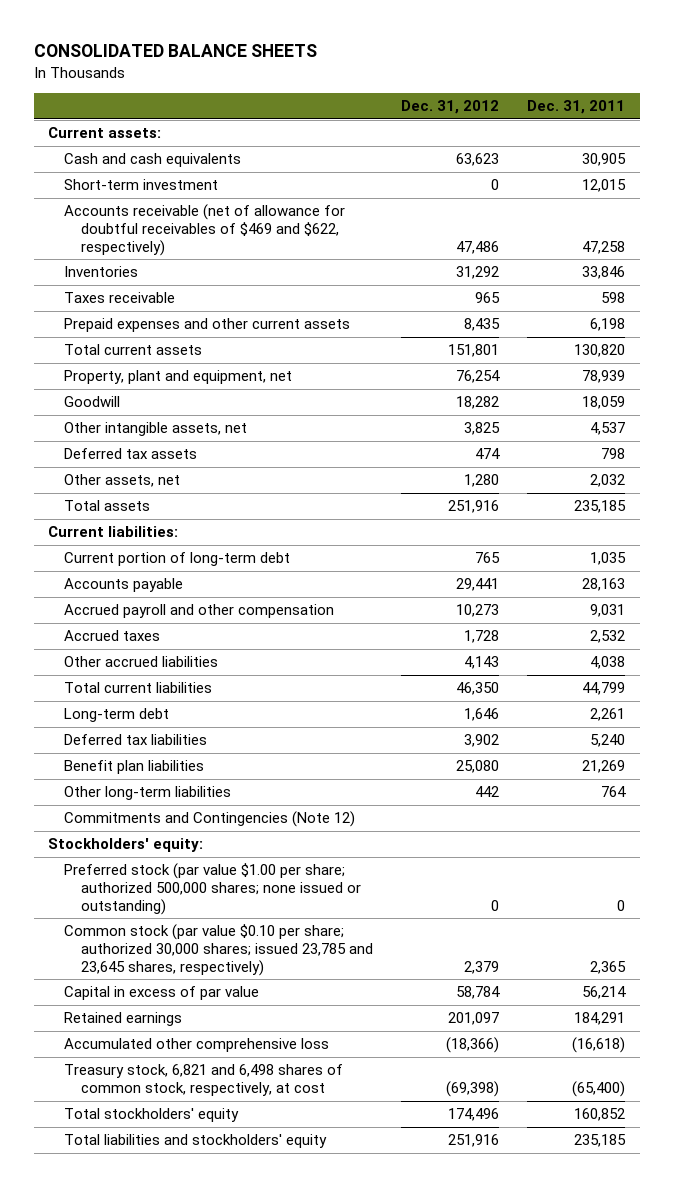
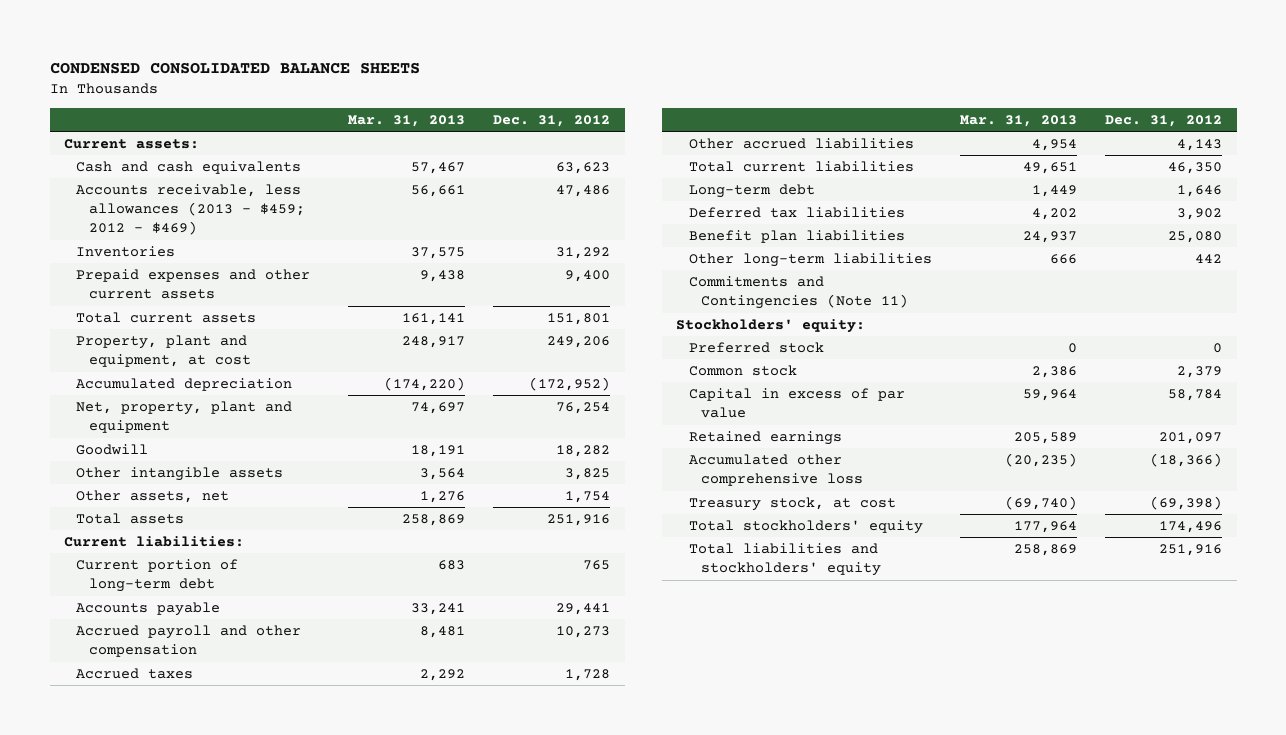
[34,44,318,58] CONSOLIDATED BALANCE SHEETS -> [49,61,420,74] CONDENSED CONSOLIDATED BALANCE SHEETS
[527,100,626,115] Dec. 31, 2011 -> none
none -> [347,114,465,127] Mar. 31, 2013
[64,179,219,191] Short-term investment -> none
[64,204,346,256] Accounts receivable (net of allowance for doubtful receivables of $469 and $622, respectively) -> [76,184,306,236] Accounts receivable, less allowances (2013 - $459; 2012 - $469)
[64,292,176,304] Taxes receivable -> none
[464,318,501,332] 8,435 -> [565,270,611,283] 9,400
none -> [76,335,252,368] Property, plant and equipment, at cost
none -> [76,378,293,392] Accumulated depreciation
[64,370,293,385] Property, plant and equipment, net -> [76,401,293,434] Net, property, plant and equipment
[64,448,198,460] Deferred tax assets -> none
[64,422,248,437] Other intangible assets, net -> [76,467,284,482] Other intangible assets
[464,474,500,488] 1,280 -> [565,491,611,504] 1,754
[64,811,356,828] Commitments and Contingencies (Note 12) -> [688,276,909,310] Commitments and Contingencies (Note 11)
[64,863,361,915] Preferred stock (par value $1.00 per share; authorized 500,000 shares; none issued or outstanding) -> [688,342,824,354] Preferred stock
[64,924,373,976] Common stock (par value $0.10 per share; authorized 30,000 shares; issued 23,785 and 23,645 shares, respectively) -> [688,365,797,377] Common stock
[64,1064,344,1097] Treasury stock, 6,821 and 6,498 shares of common stock, respectively, at cost -> [688,497,896,512] Treasury stock, at cost

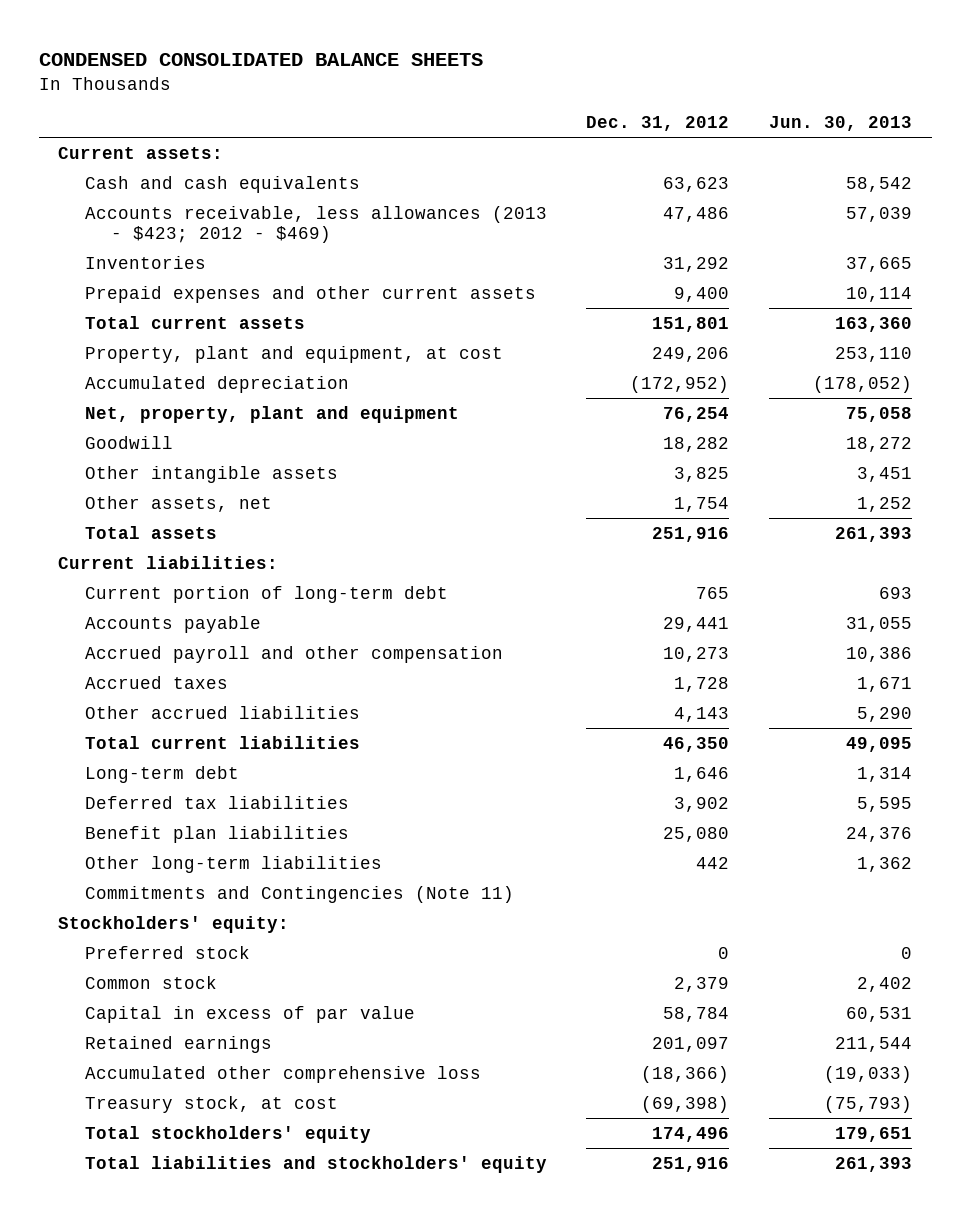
[347,114,465,127] Mar. 31, 2013 -> none
none -> [768,116,912,132] Jun. 30, 2013
[76,184,306,236] Accounts receivable, less allowances (2013 - $459; 2012 - $469) -> [84,205,547,244] Accounts receivable, less allowances (2013 - $423; 2012 - $469)

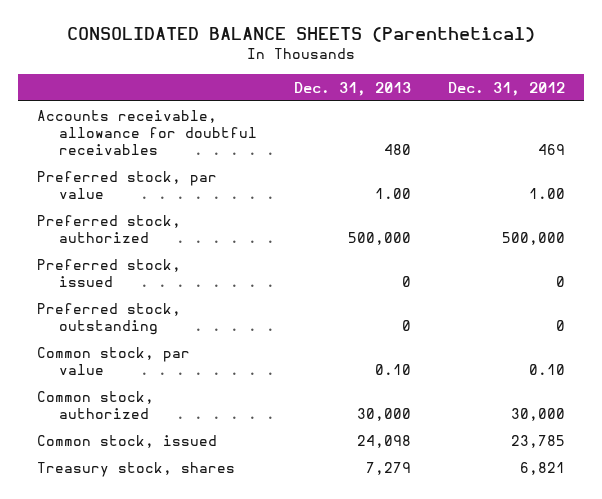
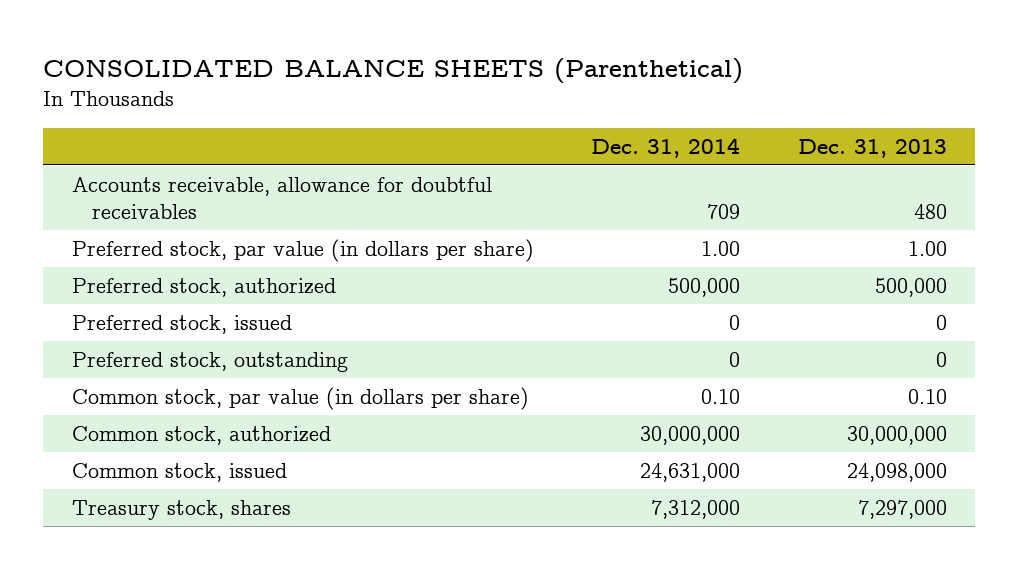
[448,81,566,96] Dec. 31, 2012 -> none
none -> [591,137,741,158] Dec. 31, 2014
[36,171,217,199] Preferred stock, par value -> [71,238,534,262] Preferred stock, par value (in dollars per share)
[36,347,190,375] Common stock, par value -> [71,386,529,410] Common stock, par value (in dollars per share)
[356,407,411,421] 30,000 -> [846,425,947,445] 30,000,000
[356,435,411,449] 24,098 -> [846,462,947,482] 24,098,000
[365,462,411,476] 7,279 -> [857,499,947,519] 7,297,000

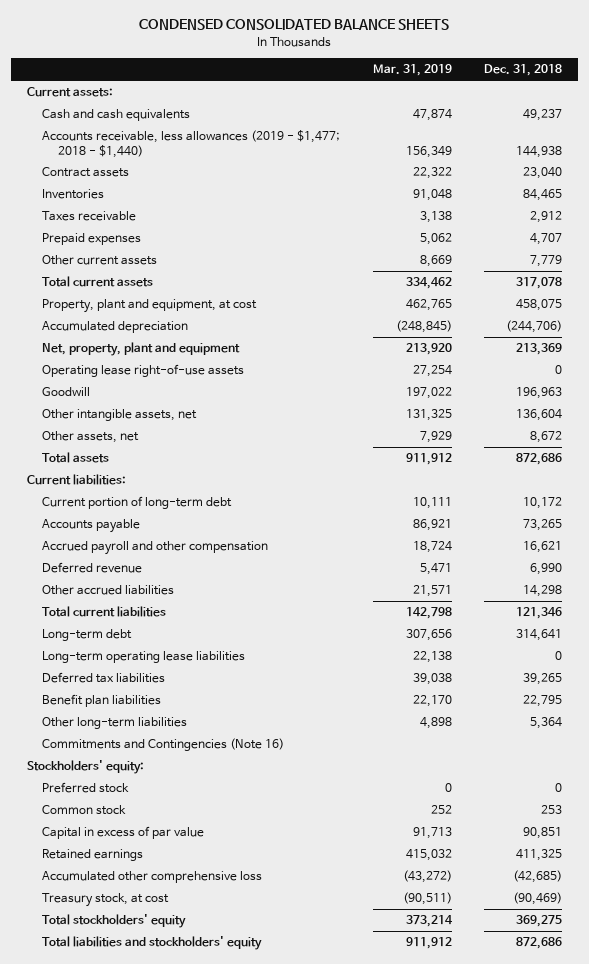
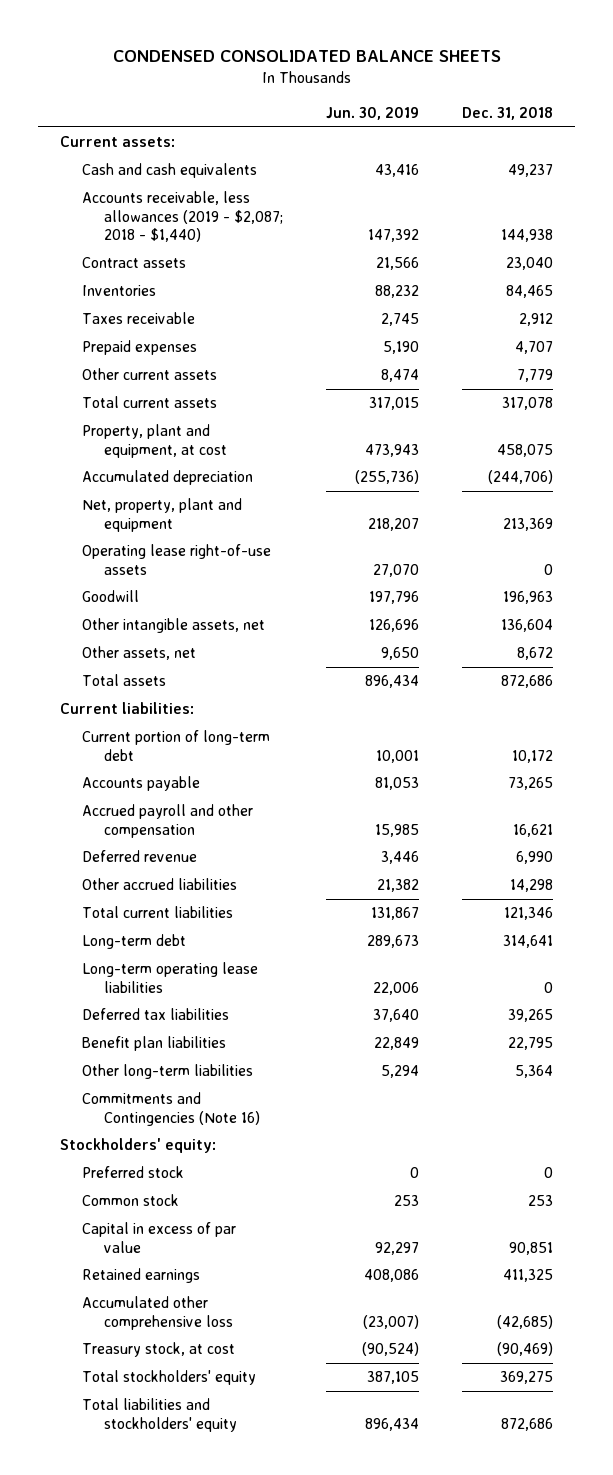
[372,64,452,77] Mar. 31, 2019 -> none
none -> [326,107,420,121] Jun. 30, 2019
[42,130,341,158] Accounts receivable, less allowances (2019 - $1,477; 2018 - $1,440) -> [81,191,284,243] Accounts receivable, less allowances (2019 - $2,087; 2018 - $1,440)

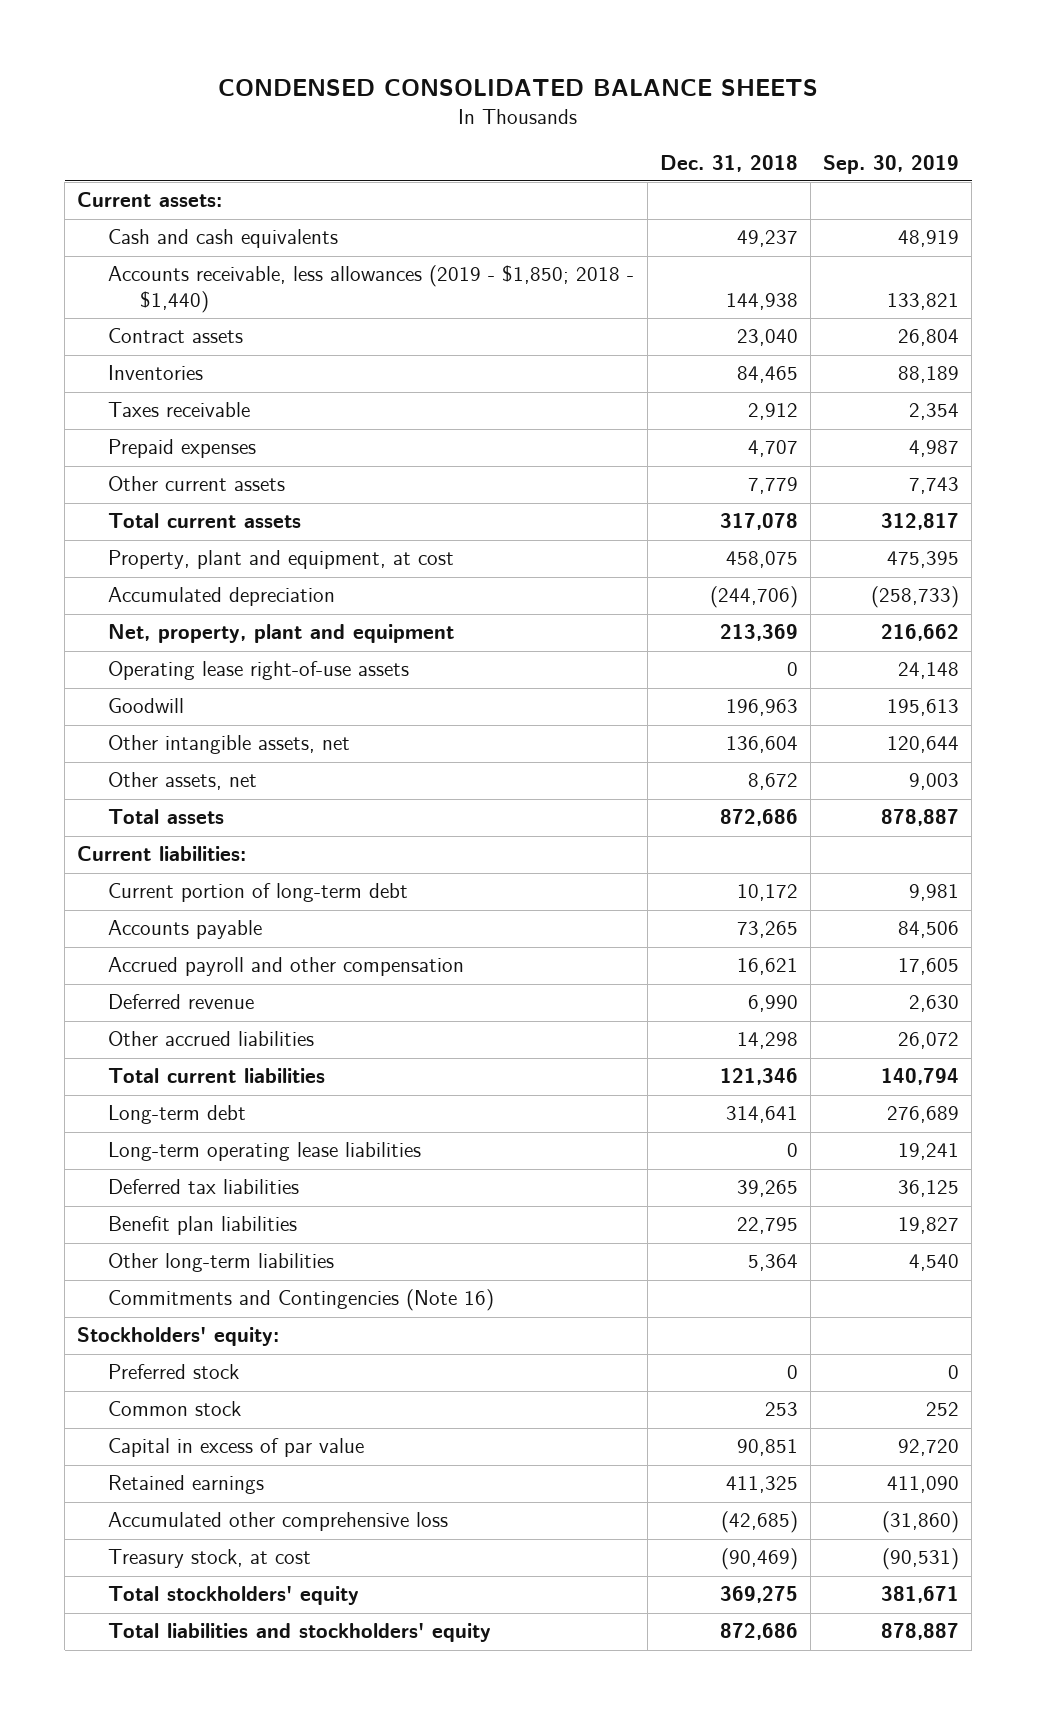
[326,107,420,121] Jun. 30, 2019 -> none
none -> [823,154,960,174] Sep. 30, 2019
[81,191,284,243] Accounts receivable, less allowances (2019 - $2,087; 2018 - $1,440) -> [108,265,635,313] Accounts receivable, less allowances (2019 - $1,850; 2018 - $1,440)

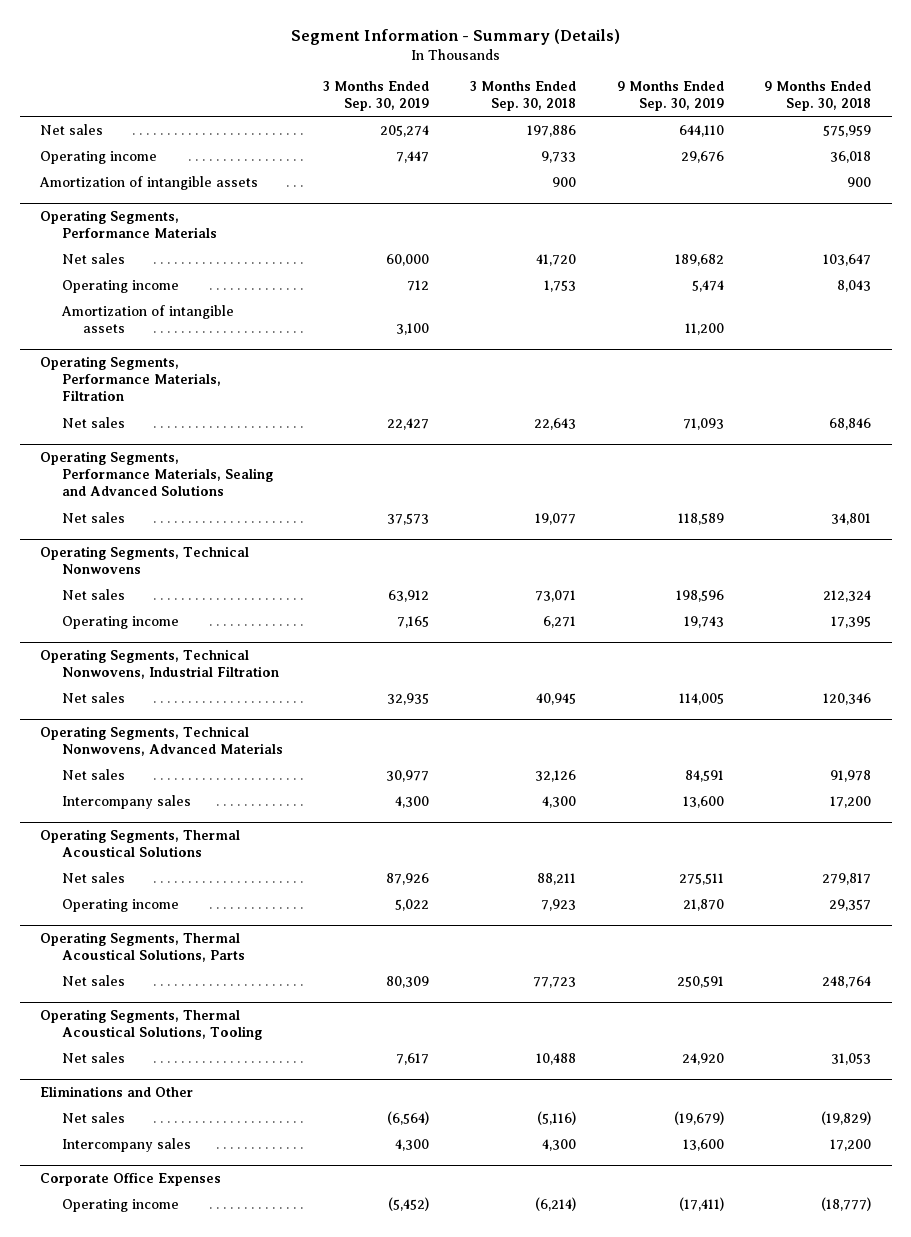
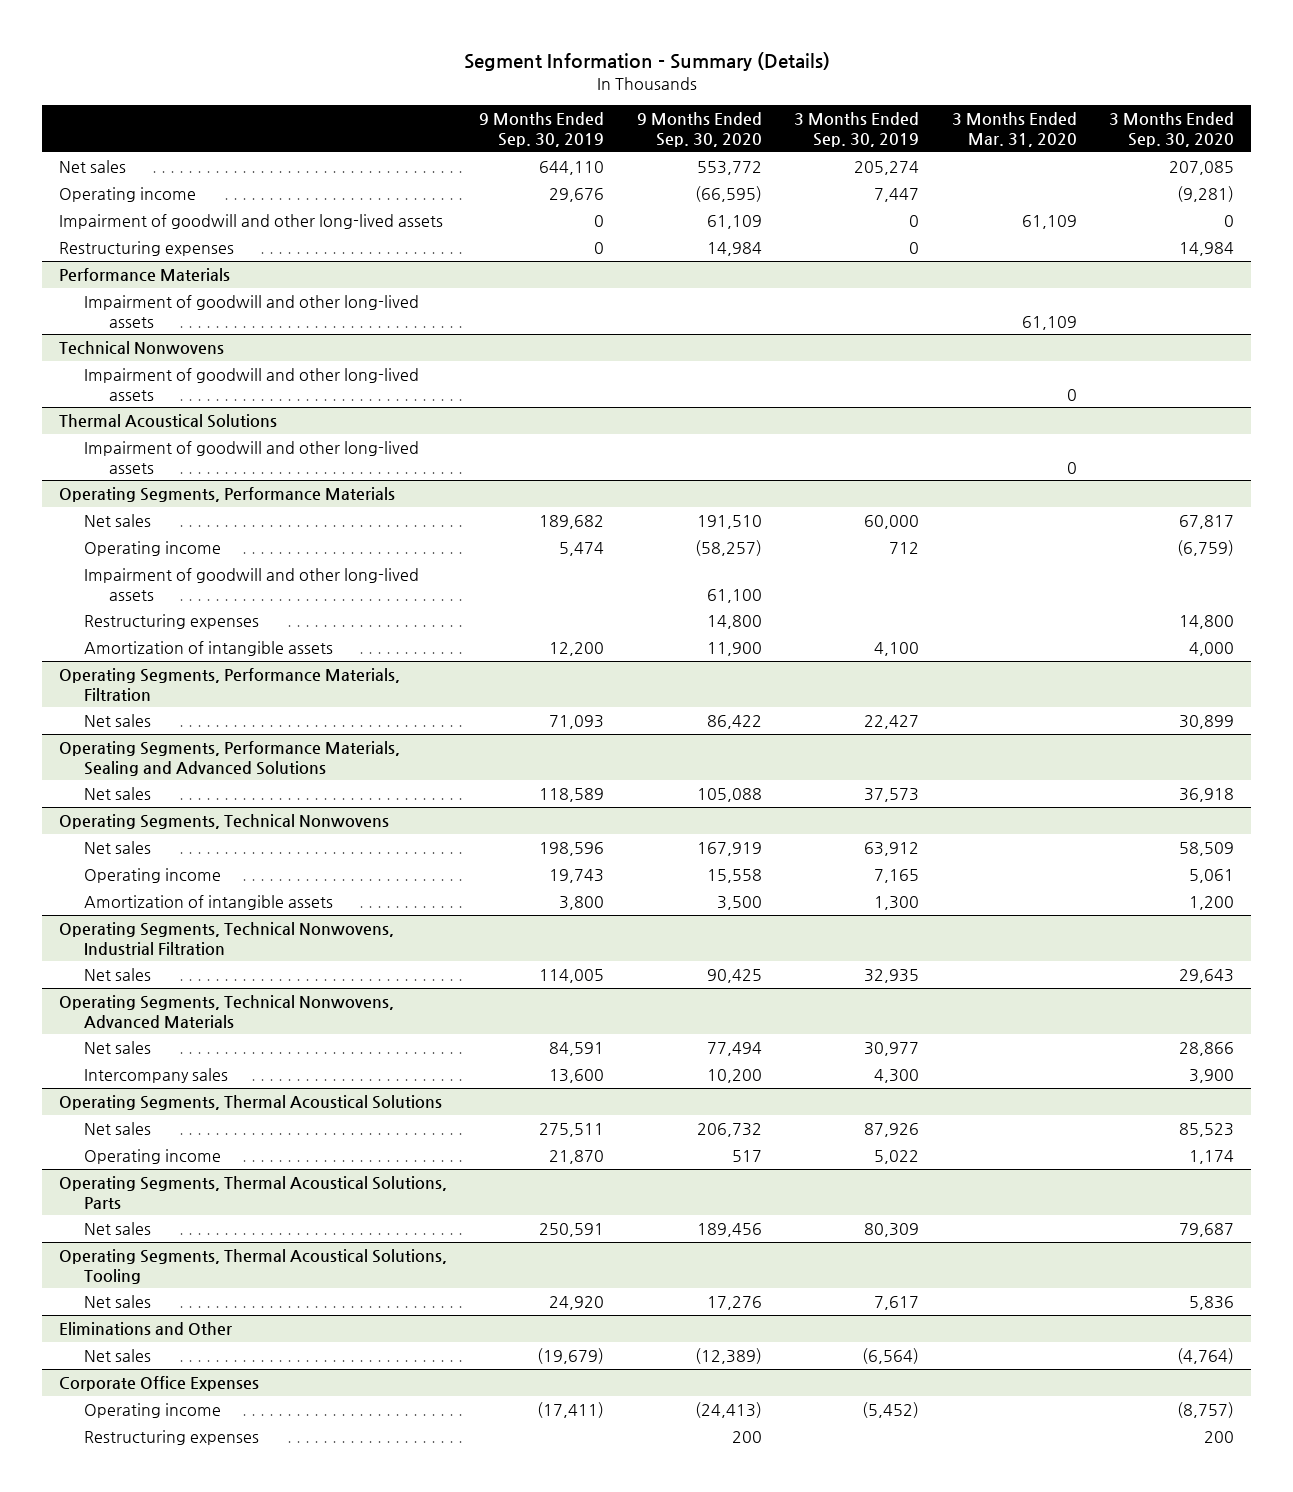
[469,81,576,112] 3 Months Ended Sep. 30, 2018 -> none
[764,81,872,112] 9 Months Ended Sep. 30, 2018 -> none
none -> [636,112,762,147] 9 Months Ended Sep. 30, 2020
none -> [951,112,1077,147] 3 Months Ended Mar. 31, 2020
none -> [1109,112,1235,147] 3 Months Ended Sep. 30, 2020
[38,175,258,190] Amortization of intangible assets -> none
none -> [58,213,443,229] Impairment of goodwill and other long-lived assets
none -> [58,240,234,256] Restructuring expenses
none -> [58,267,230,282] Performance Materials
none -> [84,294,420,328] Impairment of goodwill and other long-lived assets
none -> [58,340,224,355] Technical Nonwovens
none -> [84,367,420,401] Impairment of goodwill and other long-lived assets
none -> [58,413,277,428] Thermal Acoustical Solutions
none -> [84,440,420,474] Impairment of goodwill and other long-lived assets
none -> [84,567,420,601] Impairment of goodwill and other long-lived assets
none -> [84,613,260,629] Restructuring expenses
[396,322,430,335] 3,100 -> [874,641,920,656] 4,100
[684,322,724,335] 11,200 -> [549,641,605,656] 12,200
none -> [84,894,334,910] Amortization of intangible assets
[61,1137,191,1152] Intercompany sales -> none
none -> [84,1429,260,1445] Restructuring expenses

